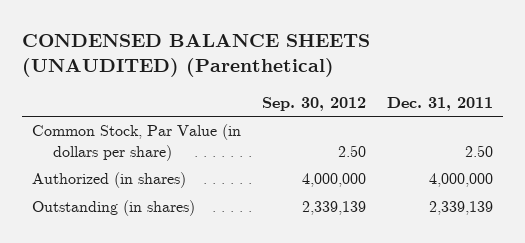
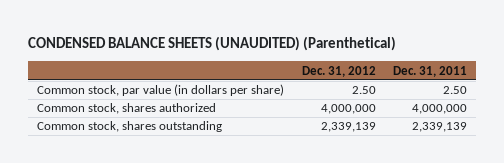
[262,96,367,111] Sep. 30, 2012 -> none
none -> [301,65,376,77] Dec. 31, 2012
[32,124,242,162] Common Stock, Par Value (in dollars per share) -> [36,84,284,97] Common stock, par value (in dollars per share)
[32,172,187,189] Authorized (in shares) -> [36,103,216,115] Common stock, shares authorized
[32,200,196,217] Outstanding (in shares) -> [36,121,222,133] Common stock, shares outstanding

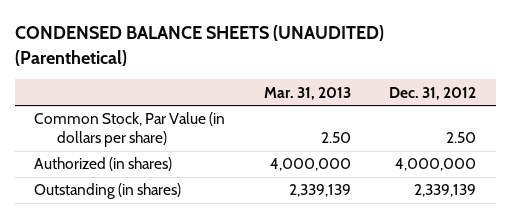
[393,65,468,77] Dec. 31, 2011 -> none
none -> [263,86,351,100] Mar. 31, 2013
[36,84,284,97] Common stock, par value (in dollars per share) -> [34,112,226,148] Common Stock, Par Value (in dollars per share)
[36,103,216,115] Common stock, shares authorized -> [34,157,173,172] Authorized (in shares)
[36,121,222,133] Common stock, shares outstanding -> [34,183,182,200] Outstanding (in shares)

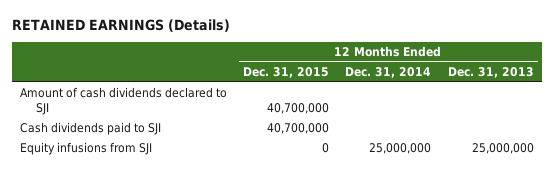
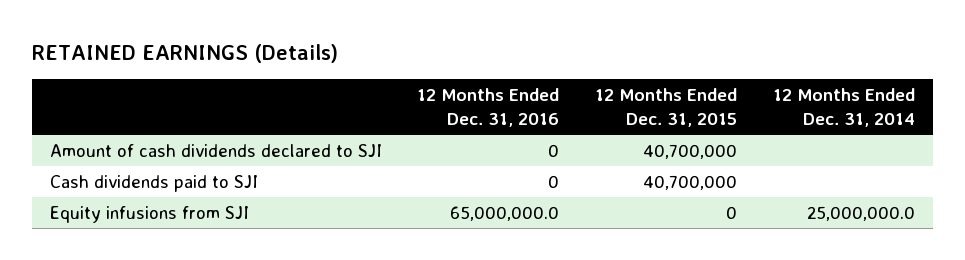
[447,67,534,79] Dec. 31, 2013 -> none
none -> [417,87,560,127] 12 Months Ended Dec. 31, 2016
[369,143,432,155] 25,000,000 -> [806,205,915,221] 25,000,000.0

